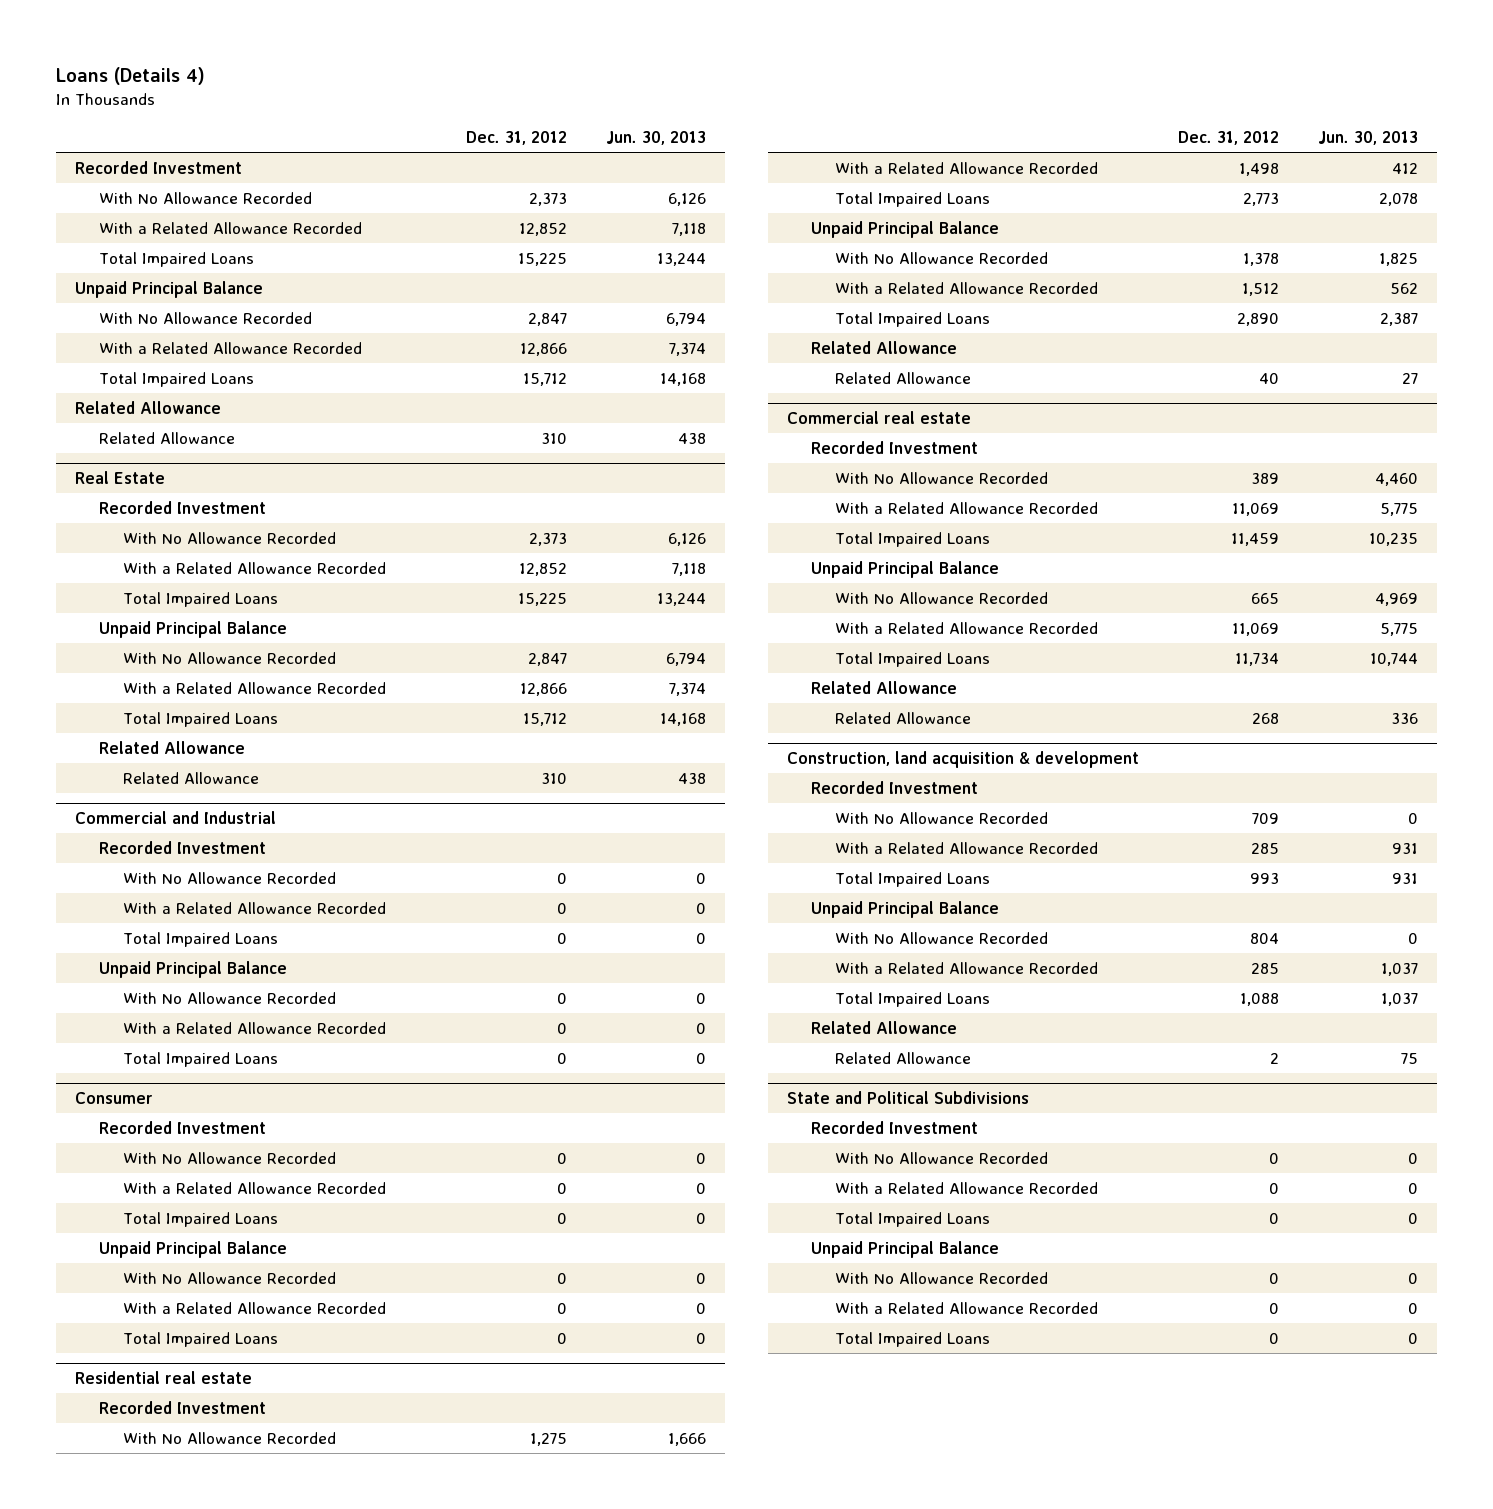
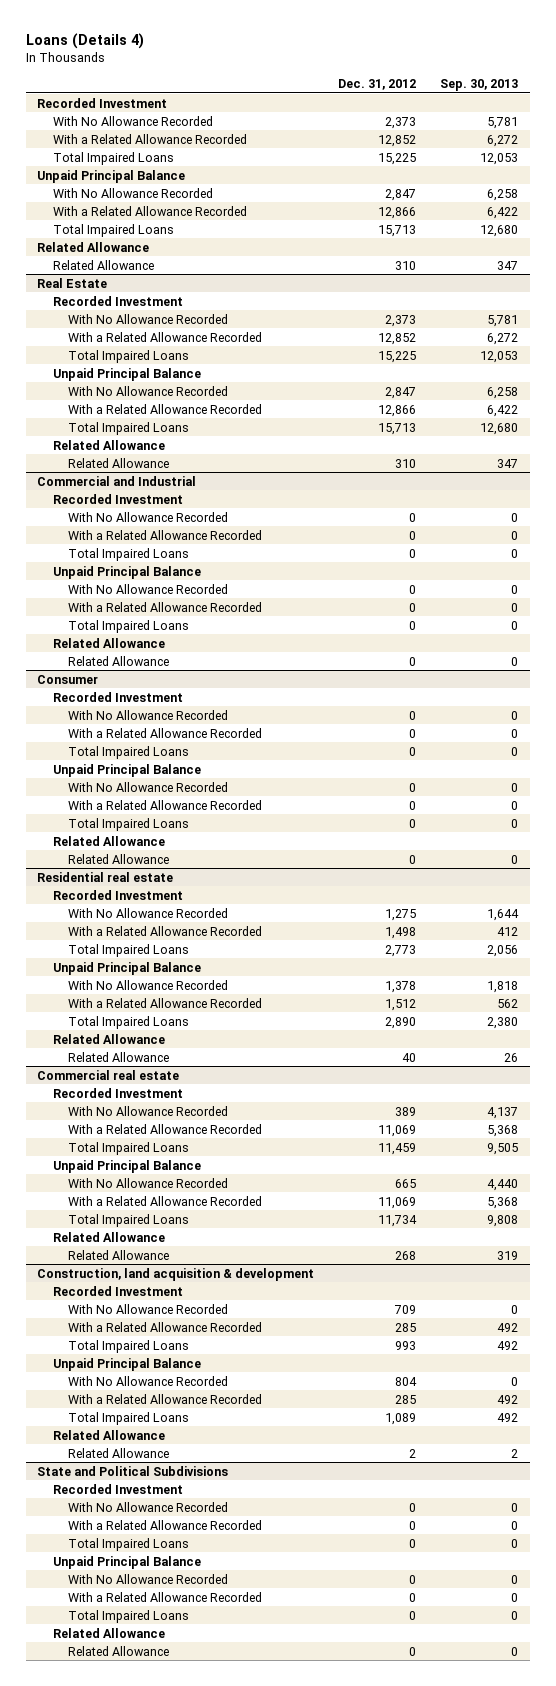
[606,130,707,145] Jun. 30, 2013 -> none
none -> [440,79,519,92] Sep. 30, 2013
[523,372,568,386] 15,712 -> [378,224,417,237] 15,713
[523,712,568,726] 15,712 -> [378,422,417,435] 15,713
none -> [52,637,165,648] Related Allowance
none -> [68,655,170,666] Related Allowance
none -> [52,835,165,846] Related Allowance
none -> [68,853,170,864] Related Allowance
[1240,992,1280,1006] 1,088 -> [385,1412,417,1425] 1,089
none -> [52,1627,165,1638] Related Allowance
none -> [68,1645,170,1656] Related Allowance

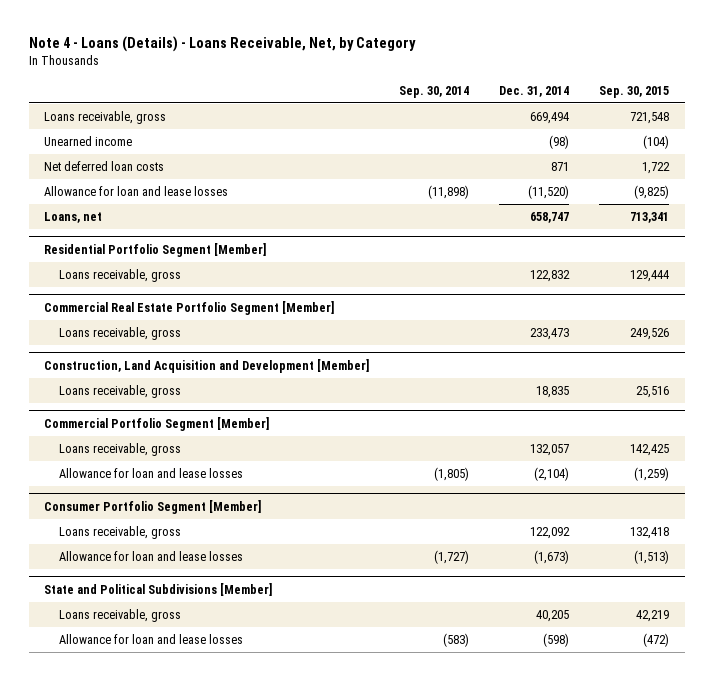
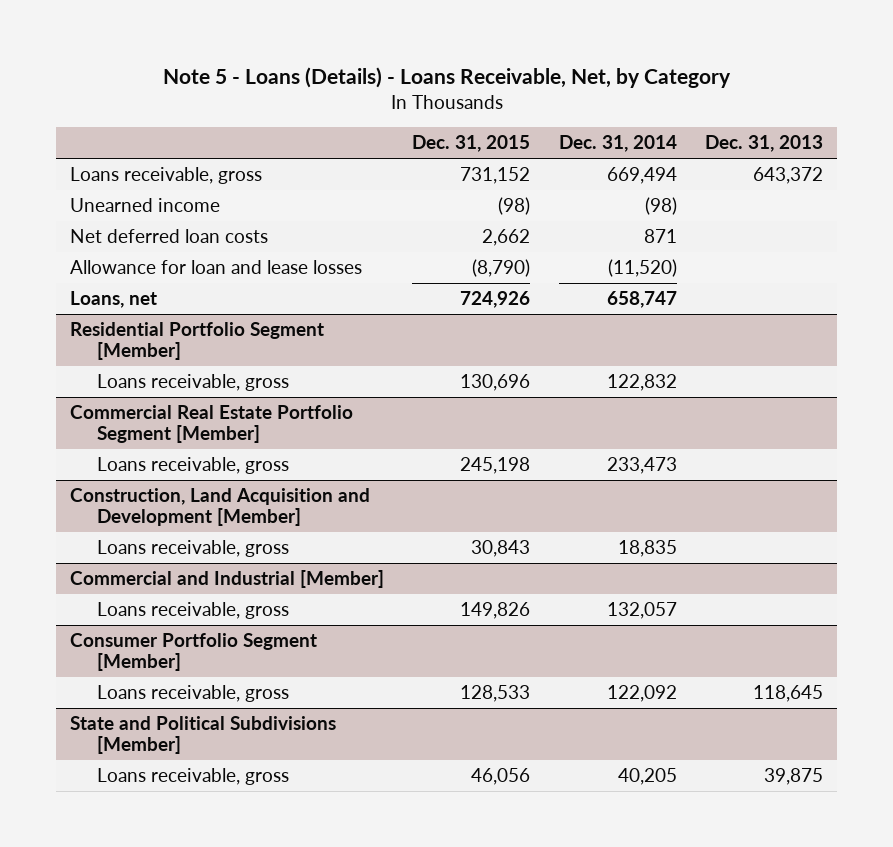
[28,36,416,53] Note 4 - Loans (Details) - Loans Receivable, Net, by Category -> [162,67,731,89] Note 5 - Loans (Details) - Loans Receivable, Net, by Category
[399,85,470,98] Sep. 30, 2014 -> none
[599,85,670,98] Sep. 30, 2015 -> none
none -> [412,135,531,153] Dec. 31, 2015
none -> [705,135,824,153] Dec. 31, 2013
[43,416,269,431] Commercial Portfolio Segment [Member] -> none
none -> [69,570,384,589] Commercial and Industrial [Member]
[58,467,243,478] Allowance for loan and lease losses -> none
[58,550,243,561] Allowance for loan and lease losses -> none
[58,633,243,644] Allowance for loan and lease losses -> none

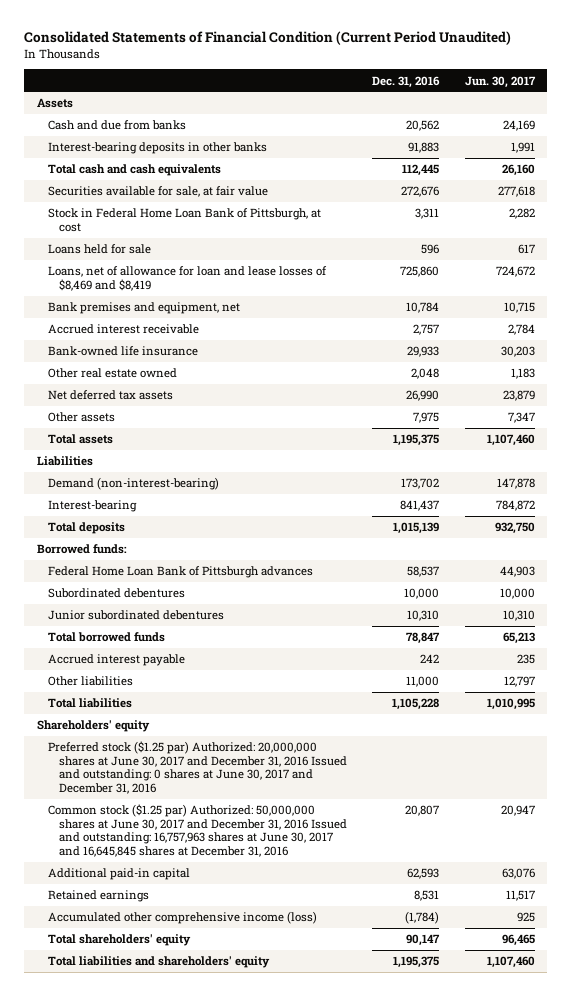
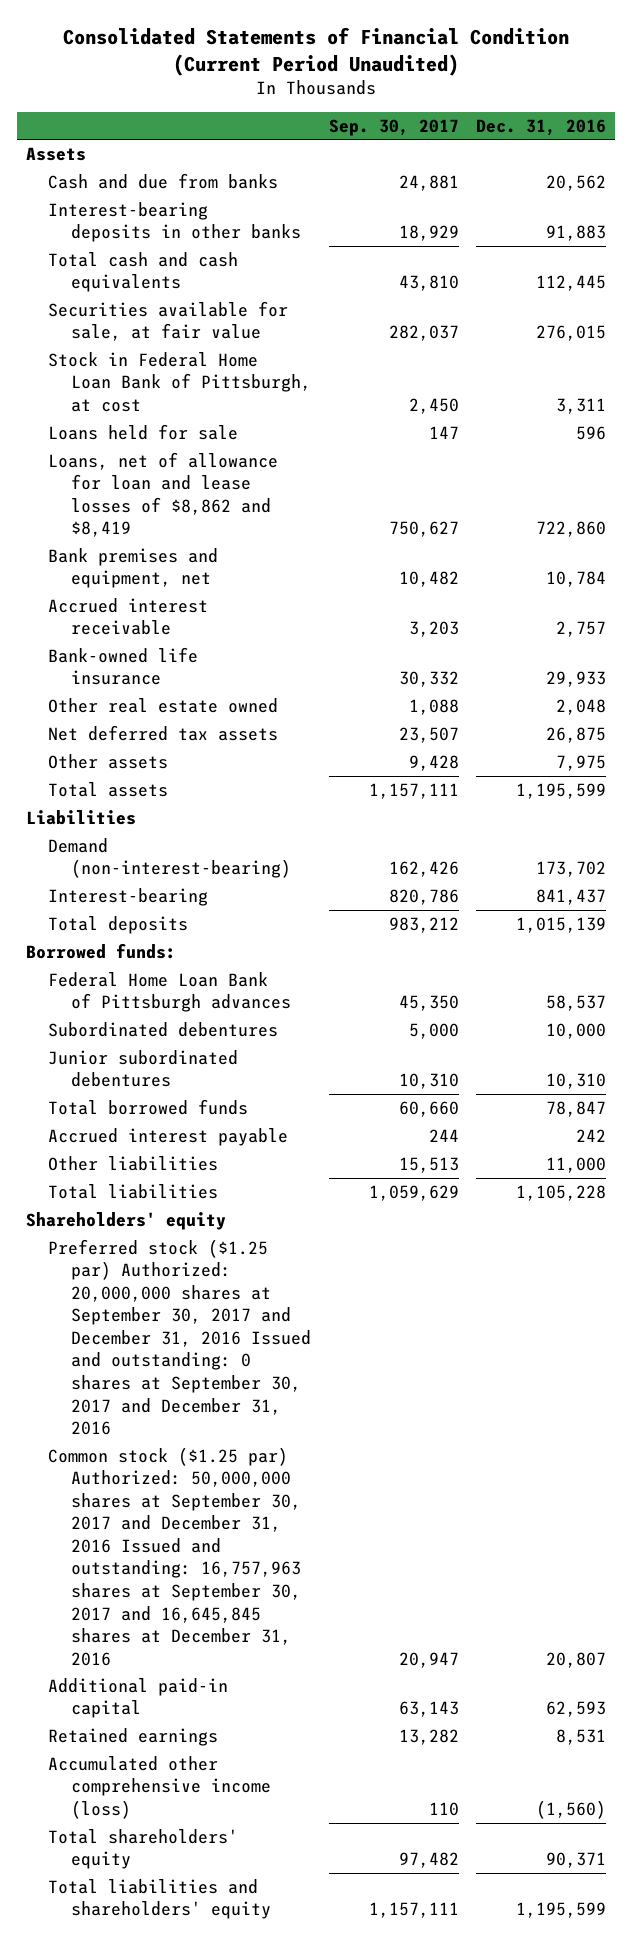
[464,75,536,88] Jun. 30, 2017 -> none
none -> [328,118,459,136] Sep. 30, 2017
[401,186,440,198] 272,676 -> [536,325,607,342] 276,015
[47,266,327,291] Loans, net of allowance for loan and lease losses of $8,469 and $8,419 -> [48,451,279,538] Loans, net of allowance for loan and lease losses of $8,862 and $8,419
[400,266,440,278] 725,860 -> [536,521,607,538] 722,860
[406,390,440,402] 26,990 -> [546,726,607,743] 26,875
[393,434,440,447] 1,195,375 -> [516,782,607,799] 1,195,599
[47,741,347,794] Preferred stock ($1.25 par) Authorized: 20,000,000 shares at June 30, 2017 and December 31, 2016 Issued and outstanding: 0 shares at June 30, 2017 and December 31, 2016 -> [48,1238,312,1436] Preferred stock ($1.25 par) Authorized: 20,000,000 shares at September 30, 2017 and December 31, 2016 Issued and outstanding: 0 shares at September 30, 2017 and December 31, 2016
[47,804,347,857] Common stock ($1.25 par) Authorized: 50,000,000 shares at June 30, 2017 and December 31, 2016 Issued and outstanding: 16,757,963 shares at June 30, 2017 and 16,645,845 shares at December 31, 2016 -> [48,1446,302,1666] Common stock ($1.25 par) Authorized: 50,000,000 shares at September 30, 2017 and December 31, 2016 Issued and outstanding: 16,757,963 shares at September 30, 2017 and 16,645,845 shares at December 31, 2016
[405,911,440,925] (1,784) -> [536,1799,607,1819] (1,560)
[406,934,441,947] 90,147 -> [546,1852,607,1869] 90,371
[393,956,440,969] 1,195,375 -> [516,1902,607,1919] 1,195,599

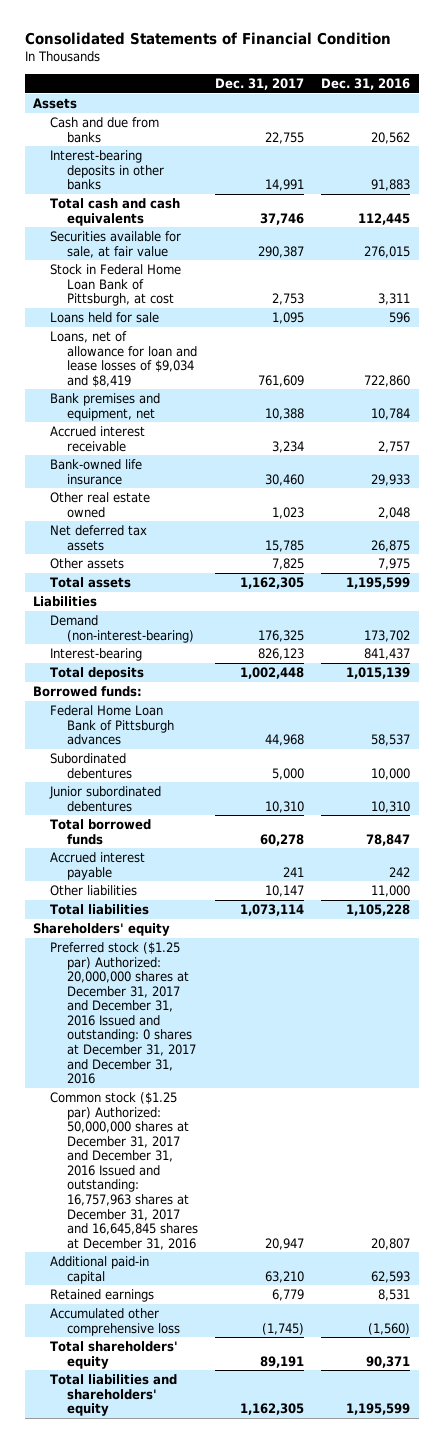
[63,26,570,76] Consolidated Statements of Financial Condition (Current Period Unaudited) -> [24,32,391,46] Consolidated Statements of Financial Condition
[328,118,459,136] Sep. 30, 2017 -> none
none -> [215,77,305,90] Dec. 31, 2017
[48,451,279,538] Loans, net of allowance for loan and lease losses of $8,862 and $8,419 -> [50,330,198,387] Loans, net of allowance for loan and lease losses of $9,034 and $8,419
[48,1238,312,1436] Preferred stock ($1.25 par) Authorized: 20,000,000 shares at September 30, 2017 and December 31, 2016 Issued and outstanding: 0 shares at September 30, 2017 and December 31, 2016 -> [50,941,197,1085] Preferred stock ($1.25 par) Authorized: 20,000,000 shares at December 31, 2017 and December 31, 2016 Issued and outstanding: 0 shares at December 31, 2017 and December 31, 2016
[48,1446,302,1666] Common stock ($1.25 par) Authorized: 50,000,000 shares at September 30, 2017 and December 31, 2016 Issued and outstanding: 16,757,963 shares at September 30, 2017 and 16,645,845 shares at December 31, 2016 -> [50,1091,199,1250] Common stock ($1.25 par) Authorized: 50,000,000 shares at December 31, 2017 and December 31, 2016 Issued and outstanding: 16,757,963 shares at December 31, 2017 and 16,645,845 shares at December 31, 2016
[48,1755,272,1819] Accumulated other comprehensive income (loss) -> [50,1307,181,1336] Accumulated other comprehensive loss

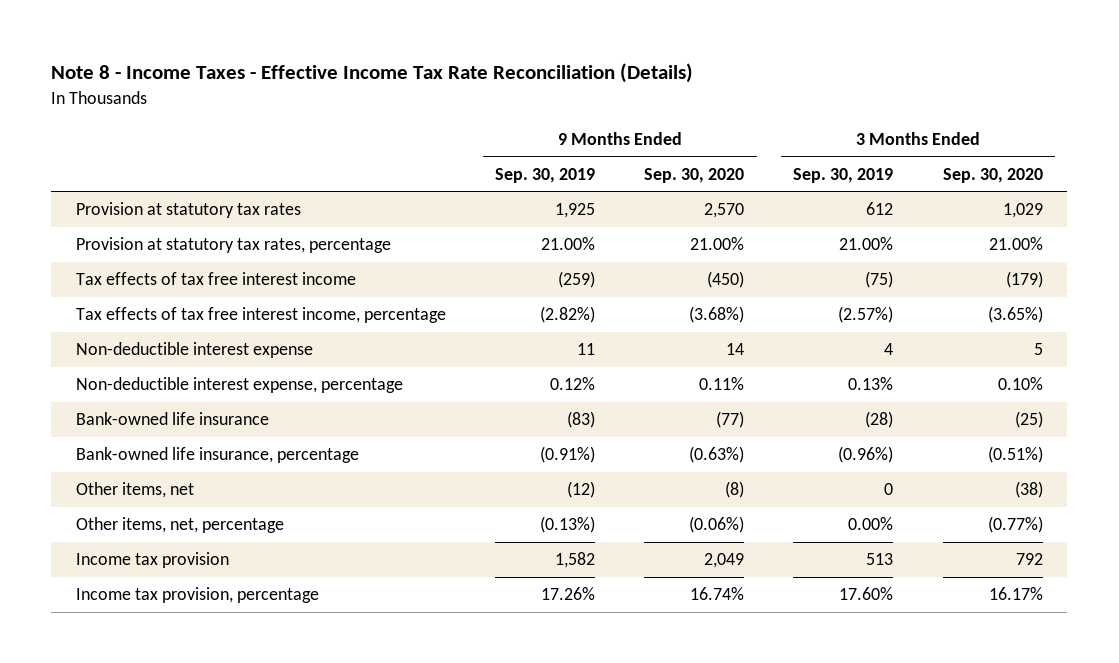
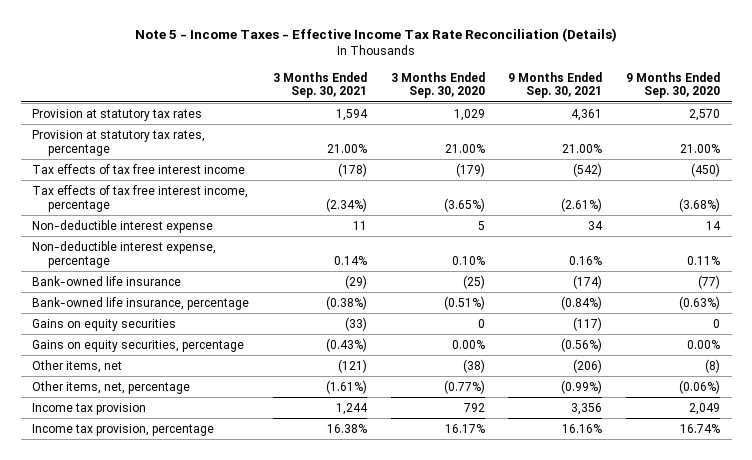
[51,63,694,84] Note 8 - Income Taxes - Effective Income Tax Rate Reconciliation (Details) -> [135,27,618,42] Note 5 - Income Taxes - Effective Income Tax Rate Reconciliation (Details)
[495,167,596,183] Sep. 30, 2019 -> none
[793,167,894,183] Sep. 30, 2019 -> none
none -> [273,71,368,99] 3 Months Ended Sep. 30, 2021
none -> [508,71,603,99] 9 Months Ended Sep. 30, 2021
none -> [32,318,177,331] Gains on equity securities
none -> [32,339,245,352] Gains on equity securities, percentage

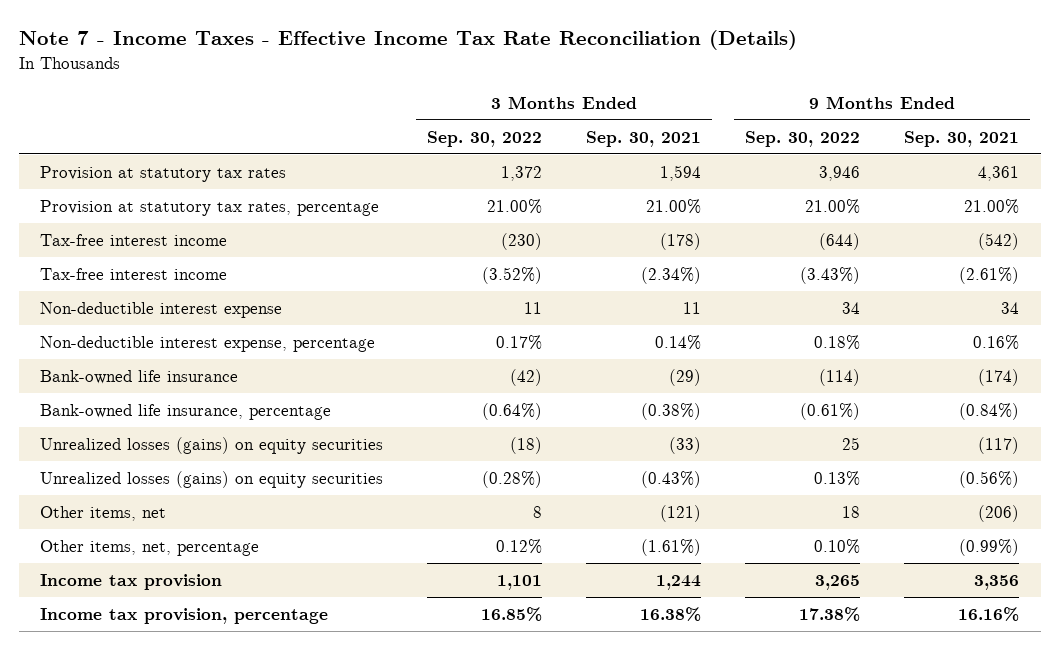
[135,27,618,42] Note 5 - Income Taxes - Effective Income Tax Rate Reconciliation (Details) -> [18,30,797,51] Note 7 - Income Taxes - Effective Income Tax Rate Reconciliation (Details)
[390,71,485,99] 3 Months Ended Sep. 30, 2020 -> none
[625,71,720,99] 9 Months Ended Sep. 30, 2020 -> none
none -> [427,130,543,147] Sep. 30, 2022
none -> [744,130,860,147] Sep. 30, 2022
[32,163,246,174] Tax effects of tax free interest income -> [40,233,228,246] Tax-free interest income
[32,184,249,212] Tax effects of tax free interest income, percentage -> [40,267,228,280] Tax-free interest income
[32,318,177,331] Gains on equity securities -> [40,436,384,454] Unrealized losses (gains) on equity securities
[32,339,245,352] Gains on equity securities, percentage -> [40,470,384,488] Unrealized losses (gains) on equity securities

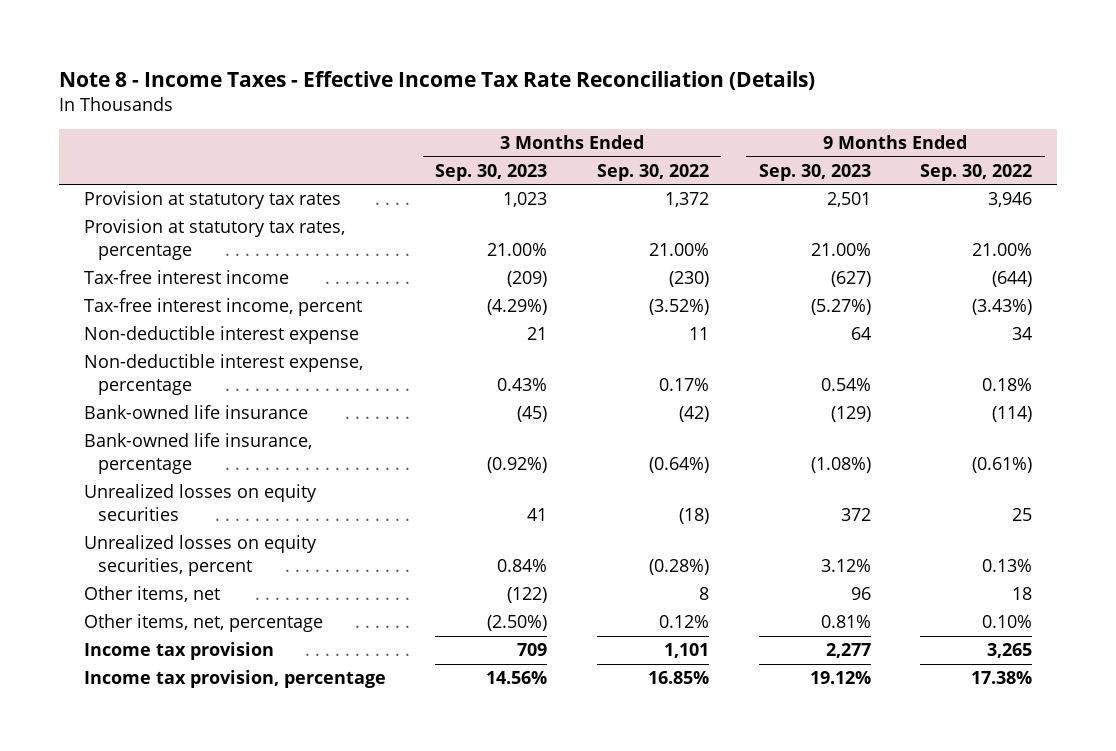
[18,30,797,51] Note 7 - Income Taxes - Effective Income Tax Rate Reconciliation (Details) -> [58,70,815,90] Note 8 - Income Taxes - Effective Income Tax Rate Reconciliation (Details)
[586,130,702,147] Sep. 30, 2021 -> none
[903,130,1019,147] Sep. 30, 2021 -> none
none -> [435,163,548,181] Sep. 30, 2023
none -> [758,163,871,181] Sep. 30, 2023
[40,267,228,280] Tax-free interest income -> [83,298,362,317] Tax-free interest income, percent
[40,436,384,454] Unrealized losses (gains) on equity securities -> [83,484,317,522] Unrealized losses on equity securities
[40,470,384,488] Unrealized losses (gains) on equity securities -> [83,535,317,577] Unrealized losses on equity securities, percent

